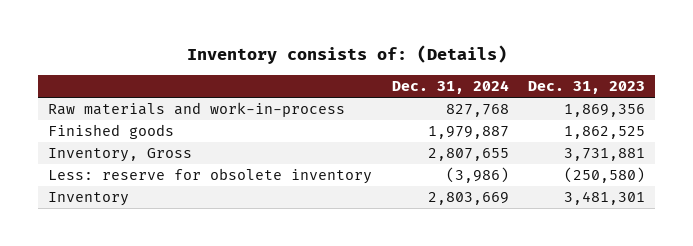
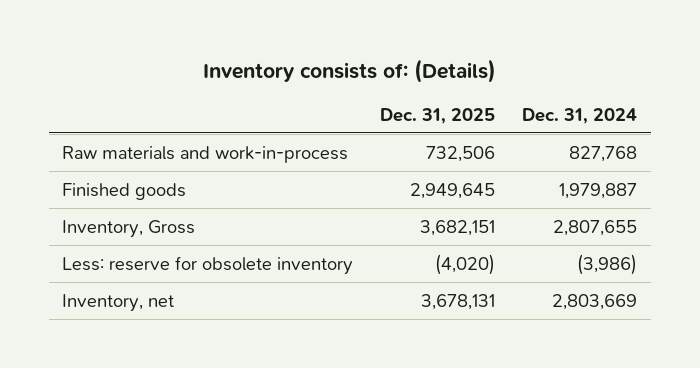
[528,80,646,94] Dec. 31, 2023 -> none
none -> [380,107,496,124] Dec. 31, 2025
[47,192,129,207] Inventory -> [62,293,175,312] Inventory, net

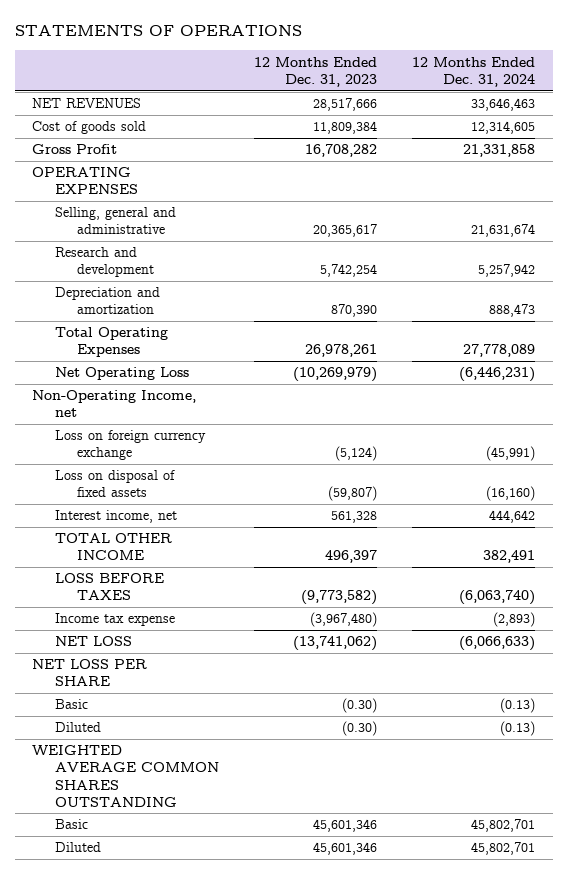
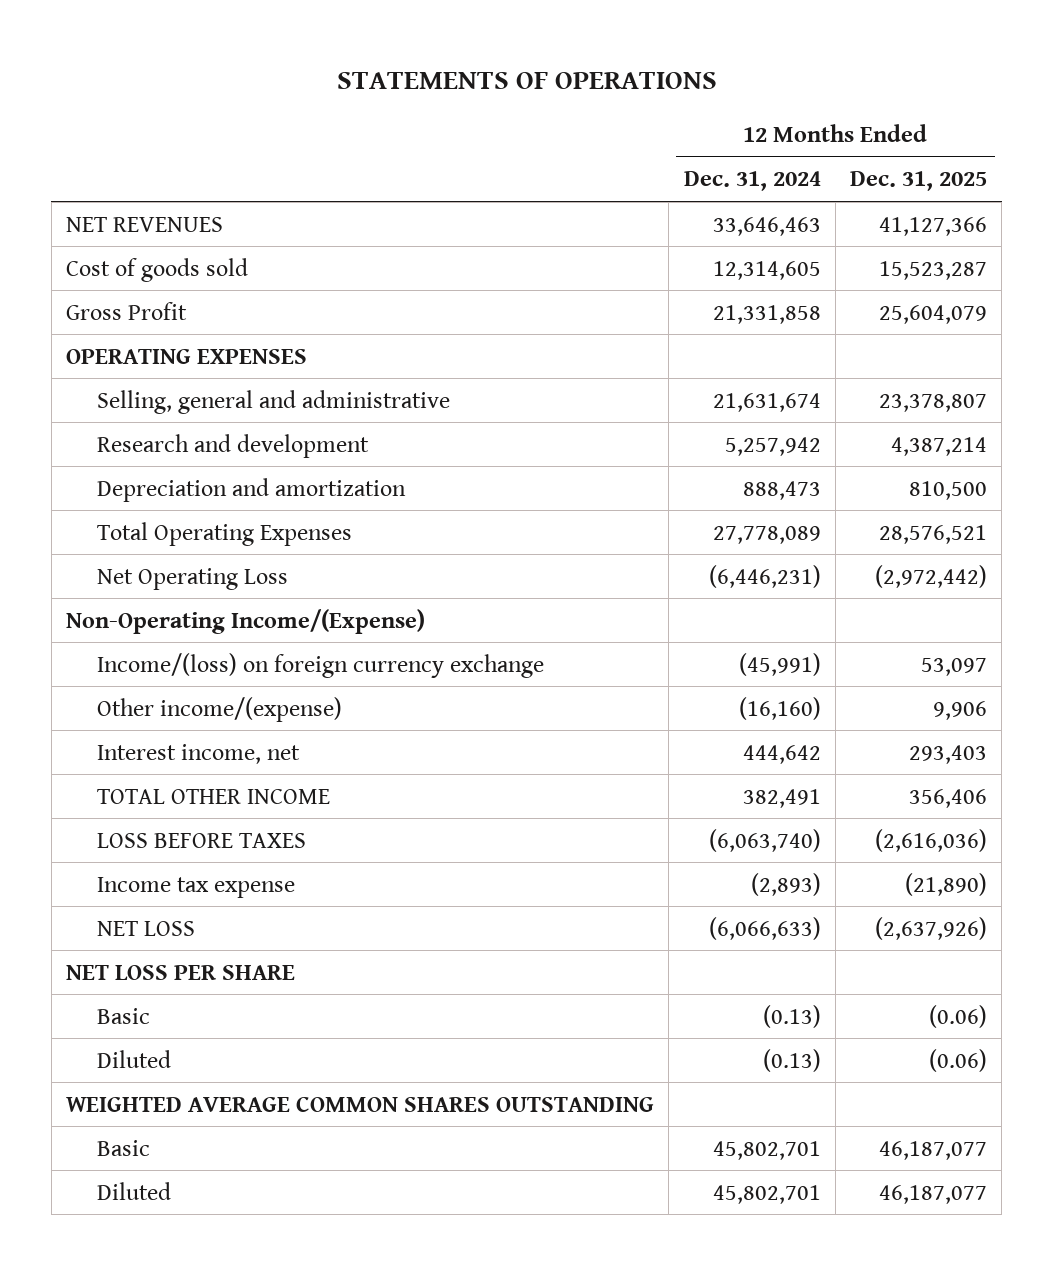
[253,56,377,87] 12 Months Ended Dec. 31, 2023 -> none
none -> [850,171,988,192] Dec. 31, 2025
[32,390,197,418] Non-Operating Income, net -> [66,608,426,634] Non-Operating Income/(Expense)
[54,430,206,461] Loss on foreign currency exchange -> [97,652,545,678] Income/(loss) on foreign currency exchange
[54,470,175,498] Loss on disposal of fixed assets -> [97,696,343,722] Other income/(expense)

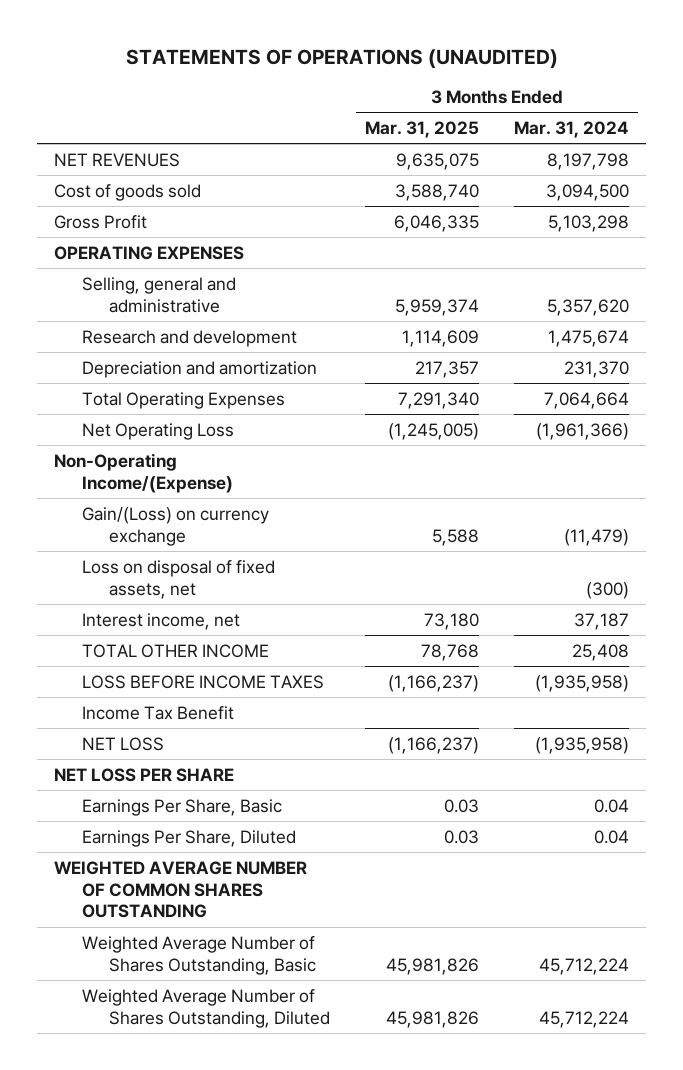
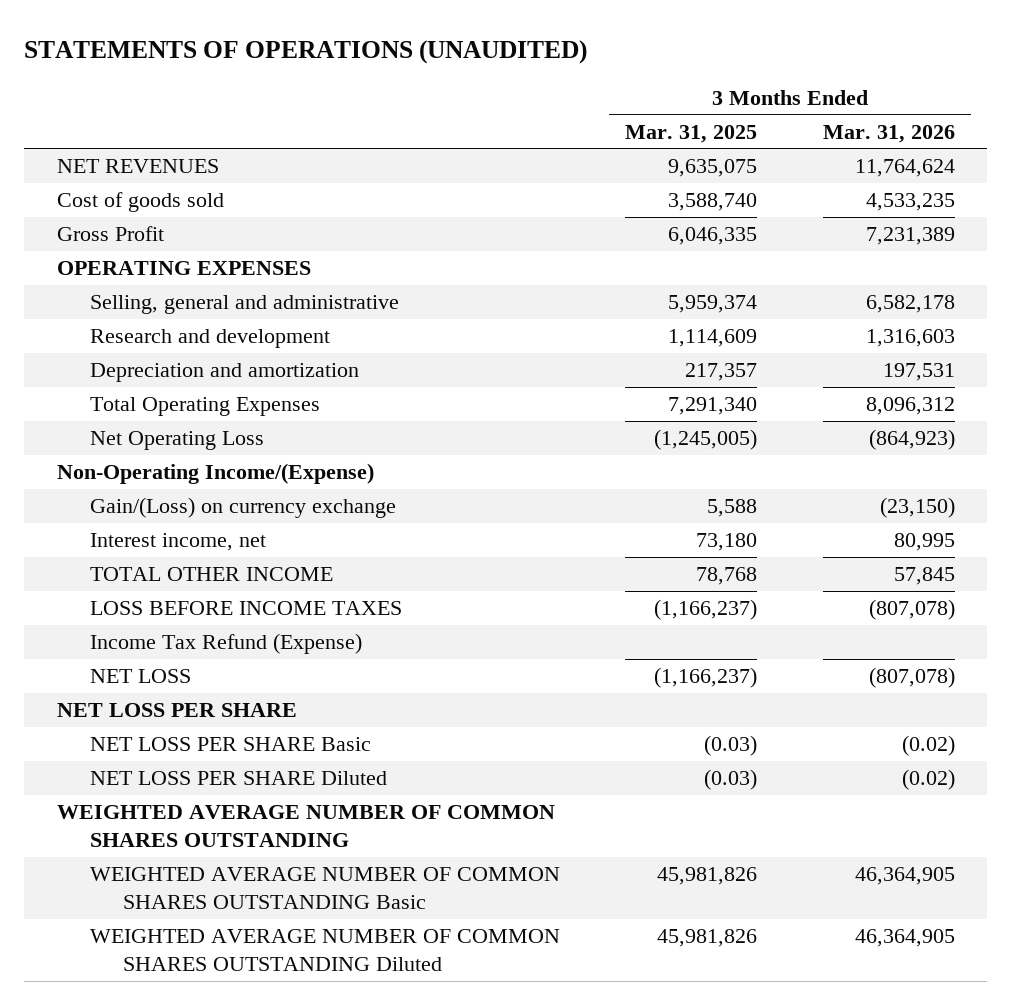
[513,121,629,139] Mar. 31, 2024 -> none
none -> [822,124,955,143] Mar. 31, 2026
[81,559,275,599] Loss on disposal of fixed assets, net -> none
[81,705,234,720] Income Tax Benefit -> [89,633,362,655] Income Tax Refund (Expense)
[81,798,282,816] Earnings Per Share, Basic -> [89,737,371,752] NET LOSS PER SHARE Basic
[443,798,479,813] 0.03 -> [704,735,758,757] (0.03)
[81,829,296,847] Earnings Per Share, Diluted -> [89,771,387,786] NET LOSS PER SHARE Diluted
[443,829,479,844] 0.03 -> [704,769,758,791] (0.03)
[81,935,316,975] Weighted Average Number of Shares Outstanding, Basic -> [89,867,560,910] WEIGHTED AVERAGE NUMBER OF COMMON SHARES OUTSTANDING Basic
[81,988,330,1028] Weighted Average Number of Shares Outstanding, Diluted -> [89,929,560,972] WEIGHTED AVERAGE NUMBER OF COMMON SHARES OUTSTANDING Diluted

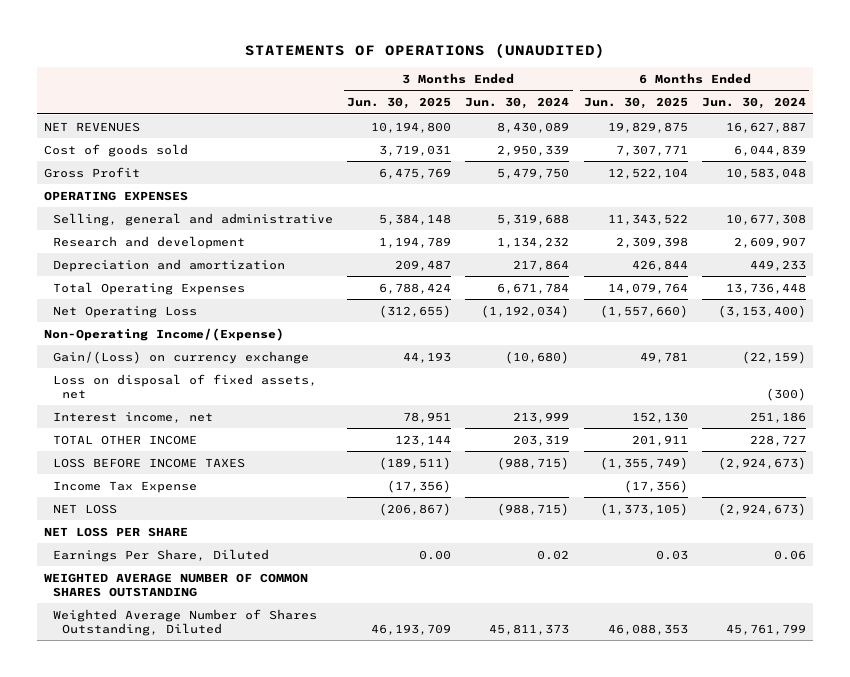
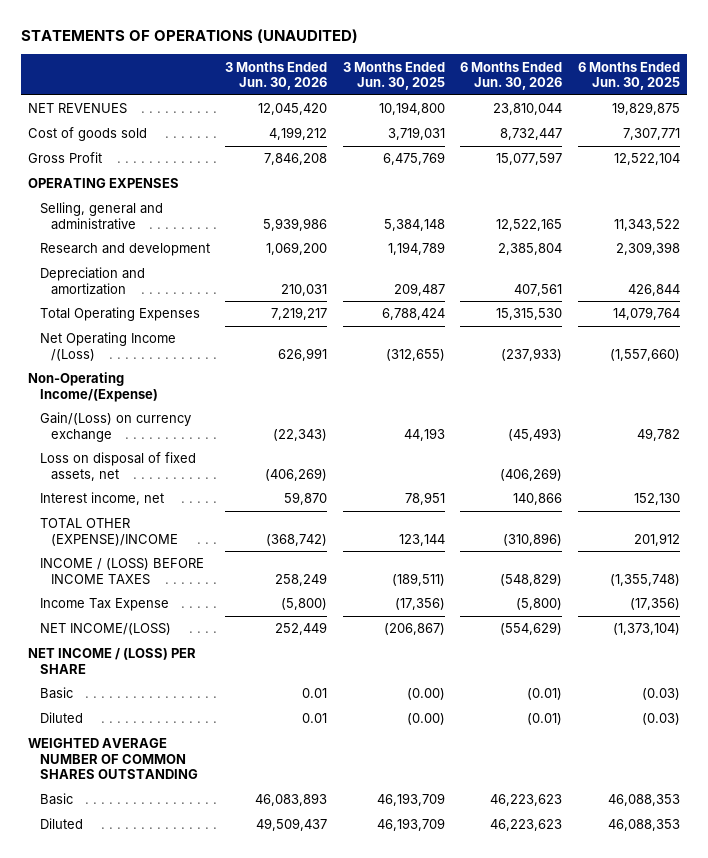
[465,97,570,110] Jun. 30, 2024 -> none
[701,97,806,110] Jun. 30, 2024 -> none
none -> [225,61,328,91] 3 Months Ended Jun. 30, 2026
none -> [460,61,563,91] 6 Months Ended Jun. 30, 2026
[52,305,197,318] Net Operating Loss -> [39,332,176,361] Net Operating Income /(Loss)
[639,351,688,363] 49,781 -> [636,427,680,441] 49,782
[52,434,197,445] TOTAL OTHER INCOME -> [39,518,178,546] TOTAL OTHER (EXPENSE)/INCOME
[631,434,688,446] 201,911 -> [633,532,680,546] 201,912
[52,457,245,468] LOSS BEFORE INCOME TAXES -> [39,558,204,585] INCOME / (LOSS) BEFORE INCOME TAXES
[599,456,688,470] (1,355,749) -> [609,573,680,586] (1,355,748)
[52,503,117,514] NET LOSS -> [39,623,171,636] NET INCOME/(LOSS)
[599,502,688,516] (1,373,105) -> [612,623,680,636] (1,373,104)
[44,526,189,537] NET LOSS PER SHARE -> [28,648,197,674] NET INCOME / (LOSS) PER SHARE
none -> [39,687,73,700] Basic
[52,548,269,562] Earnings Per Share, Diluted -> [39,712,83,724] Diluted
[419,549,452,560] 0.00 -> [406,713,445,726] (0.00)
[655,549,688,560] 0.03 -> [641,713,680,726] (0.03)
none -> [39,793,73,806] Basic
[52,608,317,636] Weighted Average Number of Shares Outstanding, Diluted -> [39,818,83,830] Diluted

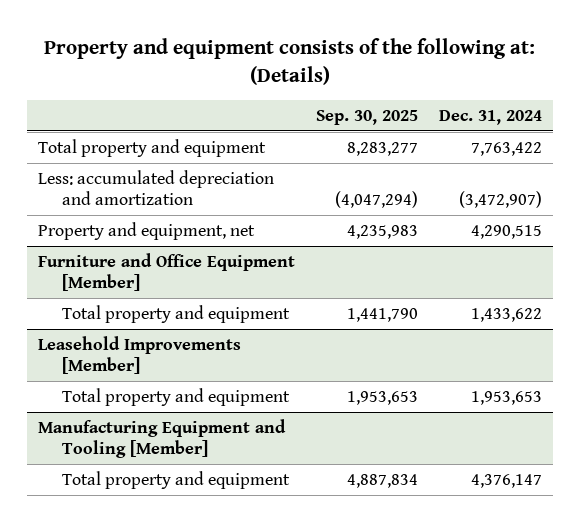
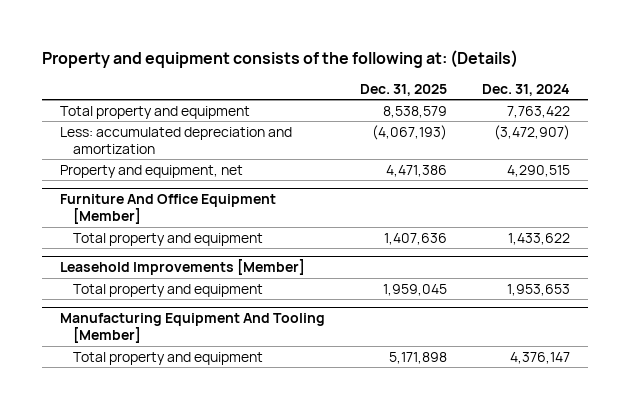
[315,109,418,125] Sep. 30, 2025 -> none
none -> [360,83,448,96] Dec. 31, 2025
[37,252,295,292] Furniture and Office Equipment [Member] -> [60,194,277,225] Furniture And Office Equipment [Member]
[37,418,286,459] Manufacturing Equipment and Tooling [Member] -> [60,313,326,344] Manufacturing Equipment And Tooling [Member]

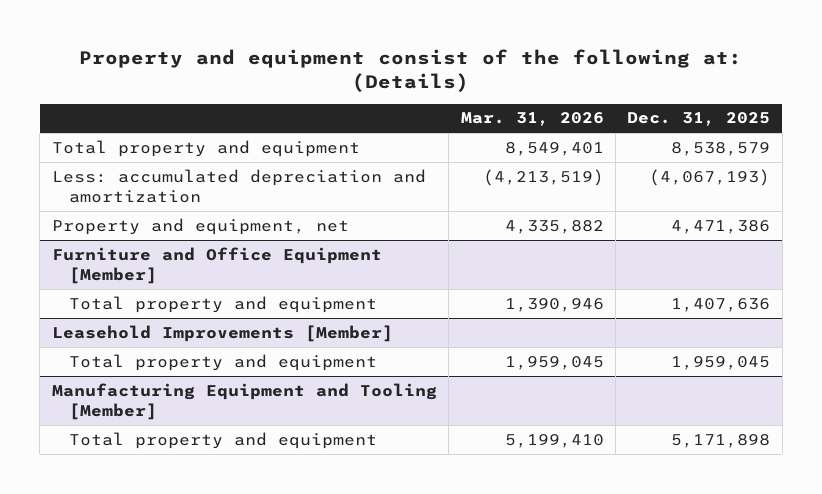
[42,50,519,69] Property and equipment consists of the following at: (Details) -> [79,49,743,93] Property and equipment consist of the following at: (Details)
[482,83,571,96] Dec. 31, 2024 -> none
none -> [460,112,604,127] Mar. 31, 2026
[60,194,277,225] Furniture And Office Equipment [Member] -> [51,246,382,284] Furniture and Office Equipment [Member]
[60,313,326,344] Manufacturing Equipment And Tooling [Member] -> [51,382,437,420] Manufacturing Equipment and Tooling [Member]

